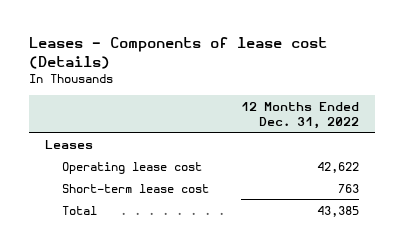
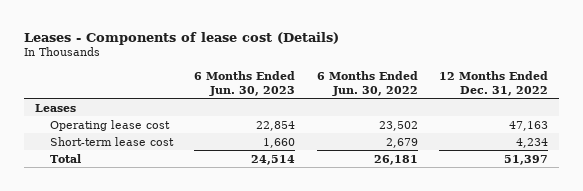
none -> [194,71,296,96] 6 Months Ended Jun. 30, 2023
none -> [316,71,418,96] 6 Months Ended Jun. 30, 2022
[316,161,359,173] 42,622 -> [509,120,549,131] 47,163
[337,183,359,193] 763 -> [516,137,549,148] 4,234
[316,205,359,217] 43,385 -> [504,154,549,165] 51,397

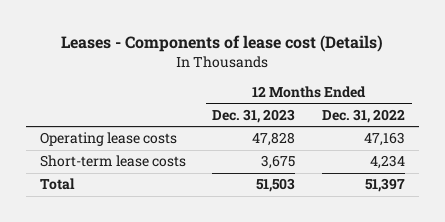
[194,71,296,96] 6 Months Ended Jun. 30, 2023 -> none
[316,71,418,96] 6 Months Ended Jun. 30, 2022 -> none
none -> [212,109,296,124] Dec. 31, 2023
[35,103,77,112] Leases -> none
[49,119,170,131] Operating lease cost -> [39,132,177,147] Operating lease costs
[49,136,174,146] Short-term lease cost -> [39,155,186,168] Short-term lease costs

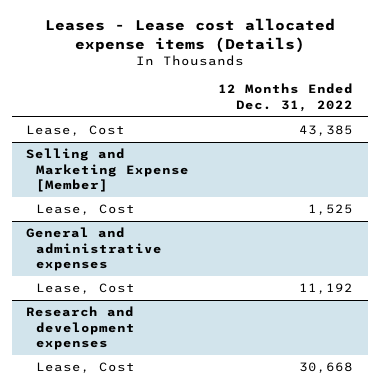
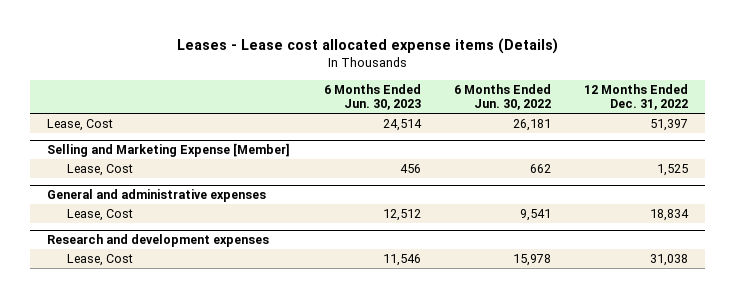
none -> [323,83,421,111] 6 Months Ended Jun. 30, 2023
none -> [453,83,551,111] 6 Months Ended Jun. 30, 2022
[299,125,354,137] 43,385 -> [650,118,689,131] 51,397
[299,283,354,295] 11,192 -> [650,208,690,221] 18,834
[299,362,354,374] 30,668 -> [650,253,689,266] 31,038

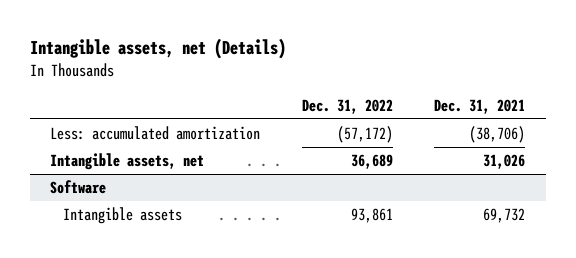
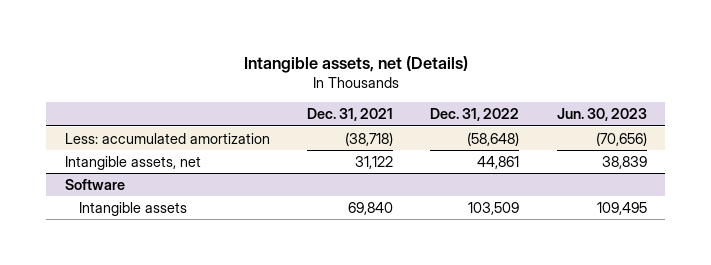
none -> [556,108,647,122] Jun. 30, 2023
[336,126,393,144] (57,172) -> [467,131,520,146] (58,648)
[469,126,526,144] (38,706) -> [345,131,394,146] (38,718)
[350,154,393,170] 36,689 -> [477,155,520,169] 44,861
[483,154,526,170] 31,026 -> [355,155,394,169] 31,122
[350,208,393,224] 93,861 -> [468,201,520,215] 103,509
[483,208,526,224] 69,732 -> [348,201,394,215] 69,840

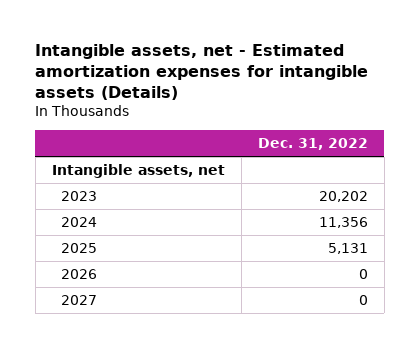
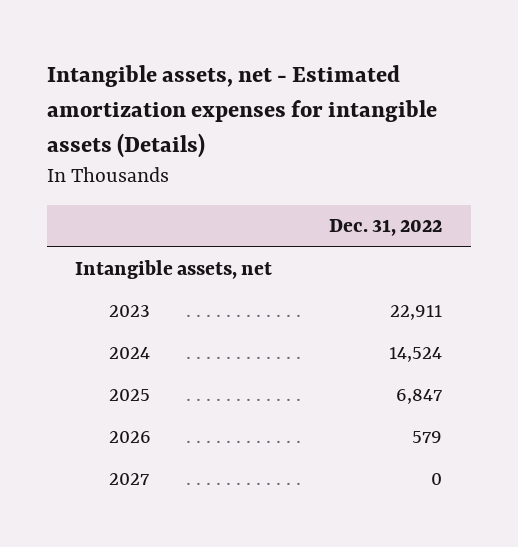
[318,191,368,203] 20,202 -> [390,305,443,321] 22,911
[318,217,368,229] 11,356 -> [389,347,443,363] 14,524
[327,243,368,255] 5,131 -> [396,389,443,405] 6,847
[358,269,368,280] 0 -> [412,431,443,444] 579

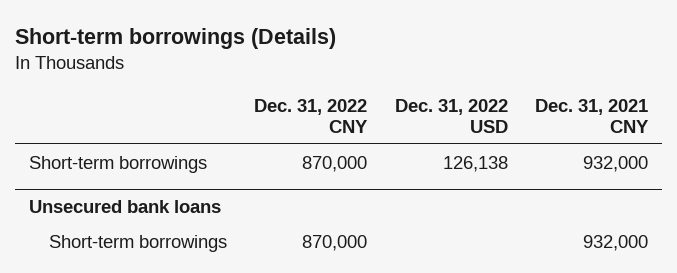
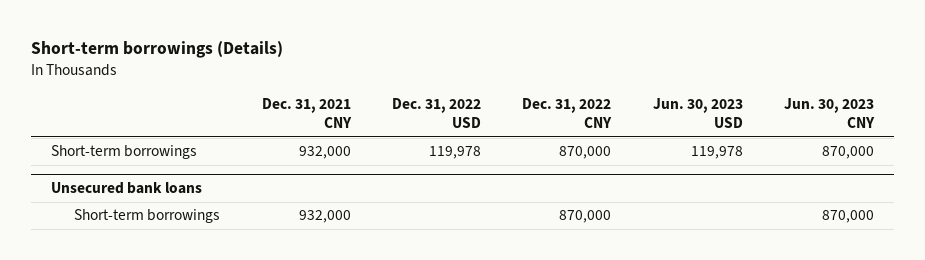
none -> [652,97,743,129] Jun. 30, 2023 USD
none -> [783,97,875,129] Jun. 30, 2023 CNY
[442,155,508,172] 126,138 -> [428,146,481,160] 119,978

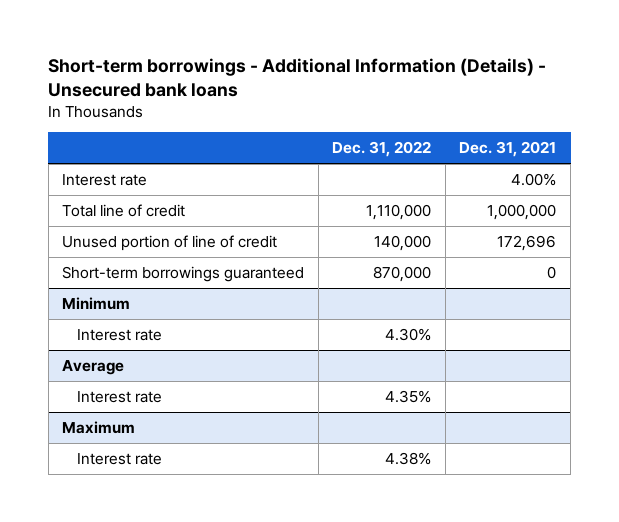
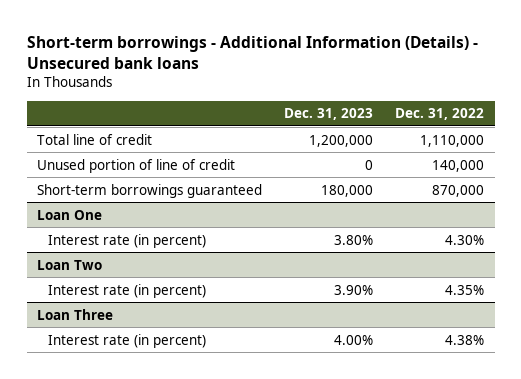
[459,141,557,158] Dec. 31, 2021 -> none
none -> [284,108,374,121] Dec. 31, 2023
[62,173,148,186] Interest rate -> none
[62,296,131,310] Minimum -> [37,209,103,220] Loan One
[76,328,162,341] Interest rate -> [48,233,207,248] Interest rate (in percent)
[62,359,125,375] Average -> [37,259,103,270] Loan Two
[76,390,162,403] Interest rate -> [48,283,207,298] Interest rate (in percent)
[62,420,136,434] Maximum -> [37,308,114,320] Loan Three
[76,452,162,465] Interest rate -> [48,333,207,348] Interest rate (in percent)

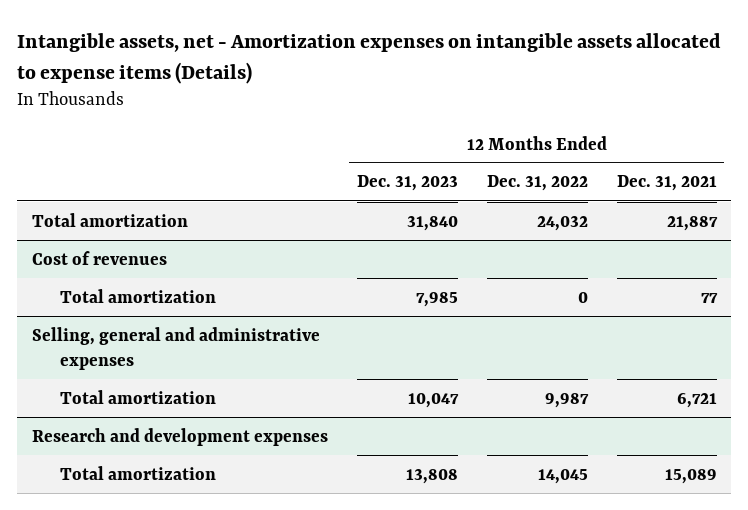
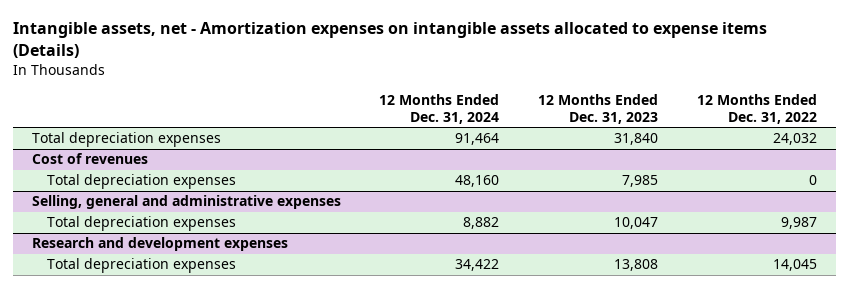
[616,175,717,192] Dec. 31, 2021 -> none
none -> [379,93,500,124] 12 Months Ended Dec. 31, 2024
[31,212,188,227] Total amortization -> [31,132,221,148] Total depreciation expenses
[60,288,217,303] Total amortization -> [46,174,236,190] Total depreciation expenses
[60,389,217,404] Total amortization -> [46,216,236,232] Total depreciation expenses
[60,465,217,480] Total amortization -> [46,258,236,274] Total depreciation expenses

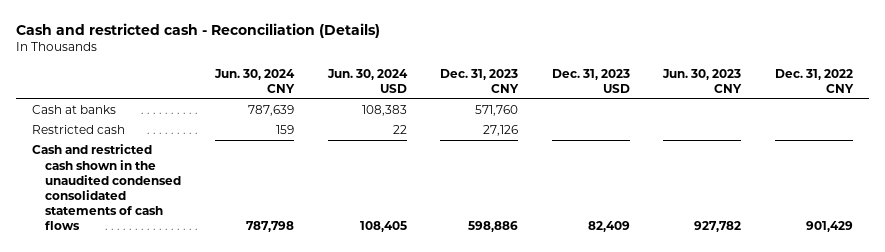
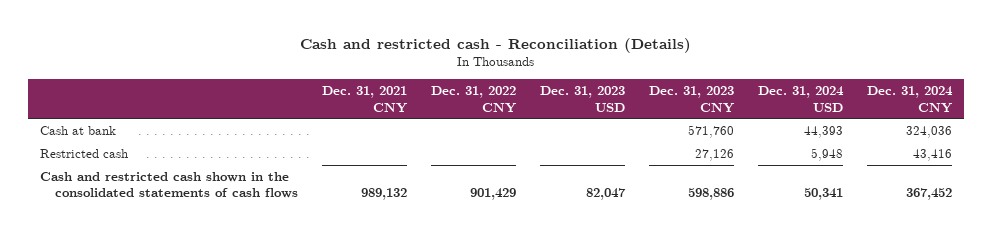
[213,68,295,93] Jun. 30, 2024 CNY -> none
[326,68,408,93] Jun. 30, 2024 USD -> none
[662,68,743,93] Jun. 30, 2023 CNY -> none
none -> [321,86,408,113] Dec. 31, 2021 CNY
none -> [757,86,844,112] Dec. 31, 2024 USD
none -> [866,86,953,113] Dec. 31, 2024 CNY
[32,105,117,115] Cash at banks -> [40,125,117,135] Cash at bank
[32,144,182,231] Cash and restricted cash shown in the unaudited condensed consolidated statements of cash flows -> [40,171,298,199] Cash and restricted cash shown in the consolidated statements of cash flows
[587,221,630,233] 82,409 -> [585,188,626,201] 82,047

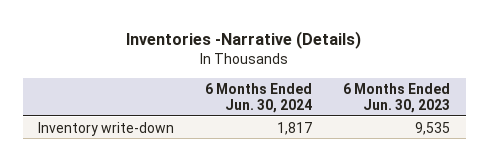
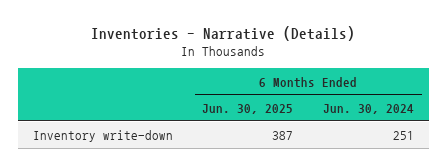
[126,30,362,49] Inventories -Narrative (Details) -> [91,25,356,41] Inventories - Narrative (Details)
[343,82,451,113] 6 Months Ended Jun. 30, 2023 -> none
none -> [202,103,294,114] Jun. 30, 2025
[277,121,313,135] 1,817 -> [393,131,415,141] 251

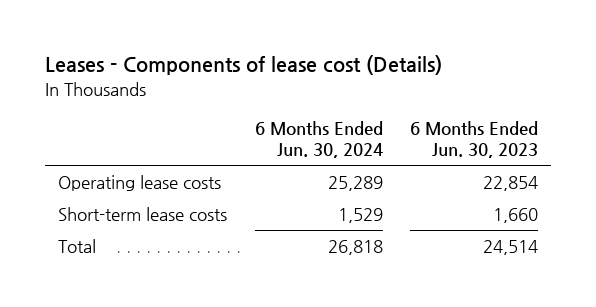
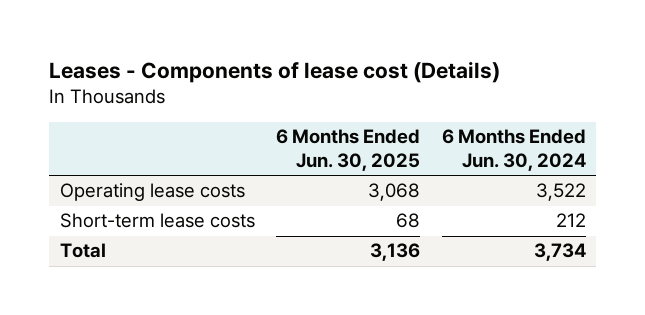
[409,120,538,159] 6 Months Ended Jun. 30, 2023 -> none
none -> [276,129,421,171] 6 Months Ended Jun. 30, 2025
[327,176,383,192] 25,289 -> [535,183,586,202] 3,522
[337,208,383,224] 1,529 -> [555,213,586,228] 212
[327,240,383,256] 26,818 -> [533,243,586,262] 3,734

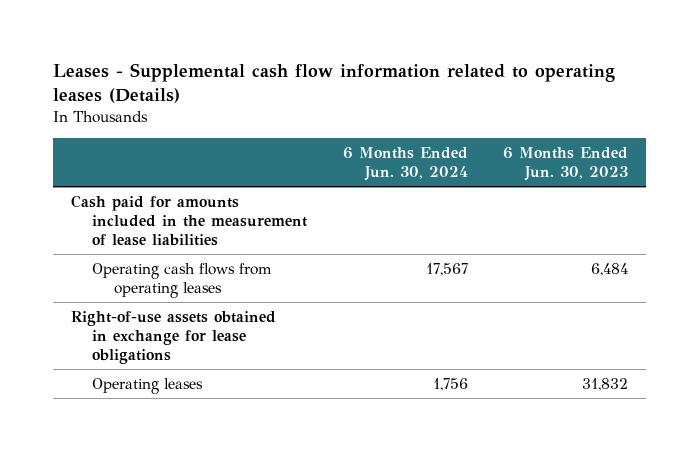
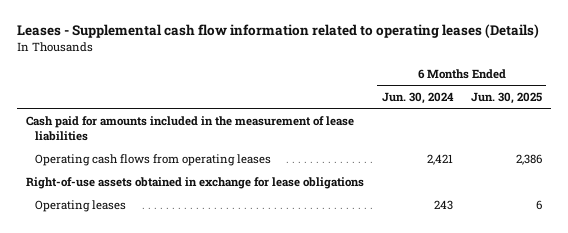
[503,147,629,181] 6 Months Ended Jun. 30, 2023 -> none
none -> [470,92,542,105] Jun. 30, 2025
[425,263,468,277] 17,567 -> [426,153,453,165] 2,421
[432,378,468,392] 1,756 -> [433,199,453,210] 243

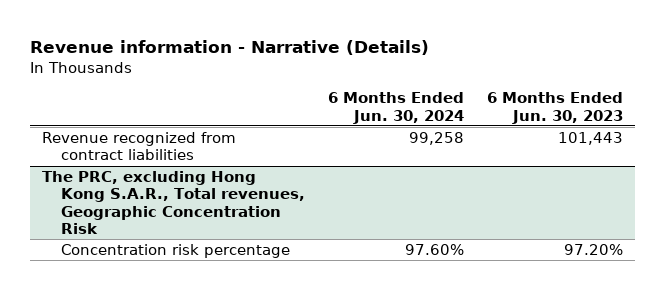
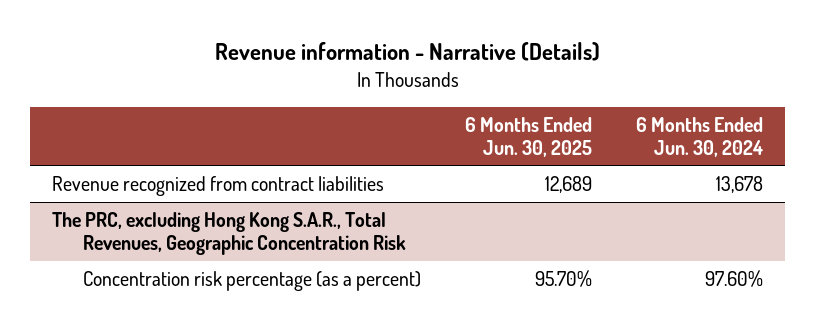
[487,92,624,124] 6 Months Ended Jun. 30, 2023 -> none
none -> [465,116,593,157] 6 Months Ended Jun. 30, 2025
[409,131,465,145] 99,258 -> [716,175,764,193] 13,678
[42,170,305,234] The PRC, excluding Hong Kong S.A.R., Total revenues, Geographic Concentration Risk -> [51,211,407,256] The PRC, excluding Hong Kong S.A.R., Total Revenues, Geographic Concentration Risk
[60,243,290,258] Concentration risk percentage -> [83,270,422,291] Concentration risk percentage (as a percent)

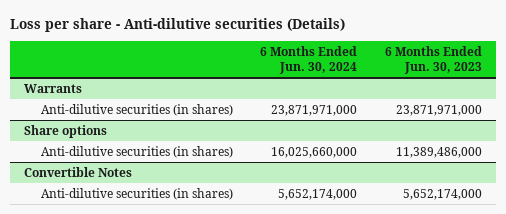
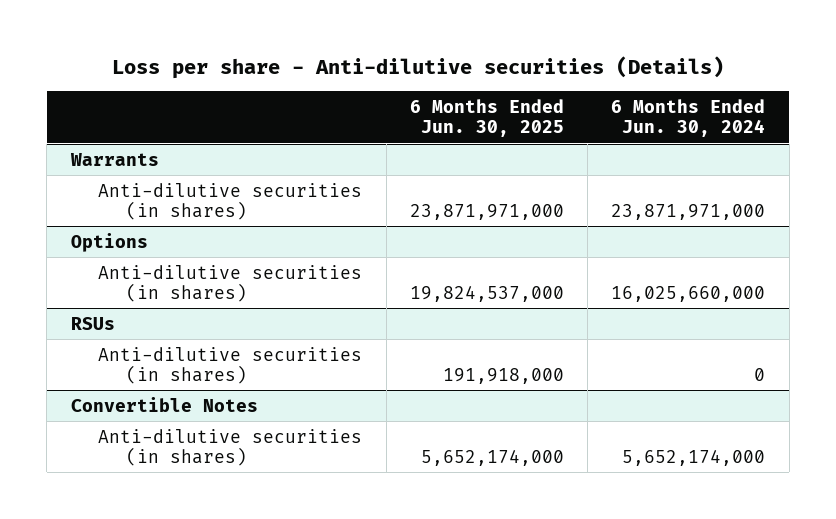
[384,45,482,74] 6 Months Ended Jun. 30, 2023 -> none
none -> [409,99,564,138] 6 Months Ended Jun. 30, 2025
[24,125,108,139] Share options -> [70,232,148,252] Options
none -> [70,316,115,330] RSUs
none -> [98,346,363,384] Anti-dilutive securities (in shares)

